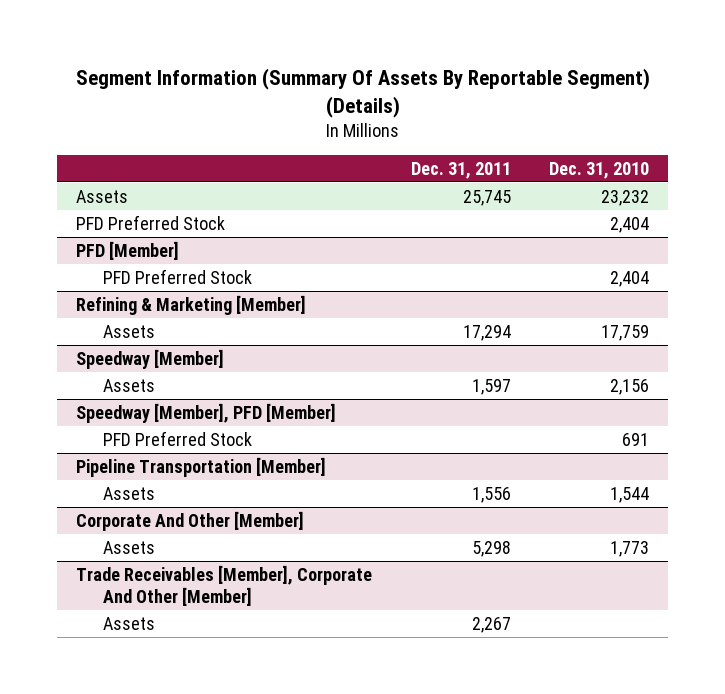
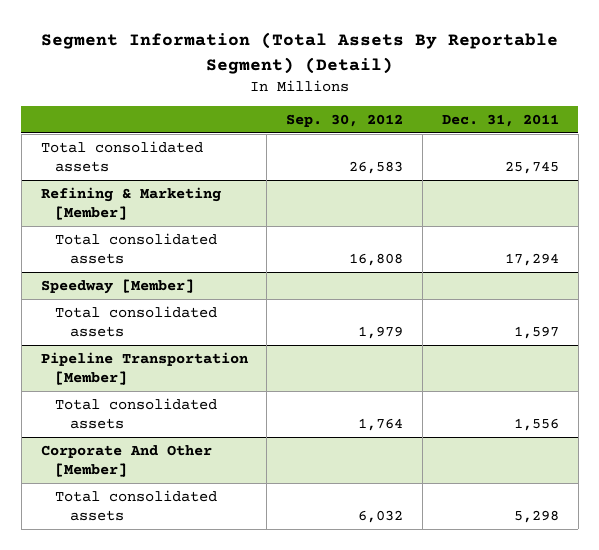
[75,67,650,118] Segment Information (Summary Of Assets By Reportable Segment) (Details) -> [40,32,558,74] Segment Information (Total Assets By Reportable Segment) (Detail)
[549,161,650,179] Dec. 31, 2010 -> none
none -> [286,113,404,127] Sep. 30, 2012
[75,214,225,230] PFD Preferred Stock -> none
[75,240,179,260] PFD [Member] -> none
[102,268,252,284] PFD Preferred Stock -> none
[75,189,128,203] Assets -> [40,140,203,173] Total consolidated assets
[102,324,155,338] Assets -> [55,232,218,265] Total consolidated assets
[75,402,336,423] Speedway [Member], PFD [Member] -> none
[102,430,252,446] PFD Preferred Stock -> none
[102,378,155,392] Assets -> [55,305,218,338] Total consolidated assets
[102,486,155,500] Assets -> [55,397,218,430] Total consolidated assets
[75,564,372,607] Trade Receivables [Member], Corporate And Other [Member] -> none
[102,616,155,630] Assets -> none
[102,540,155,554] Assets -> [55,489,218,522] Total consolidated assets

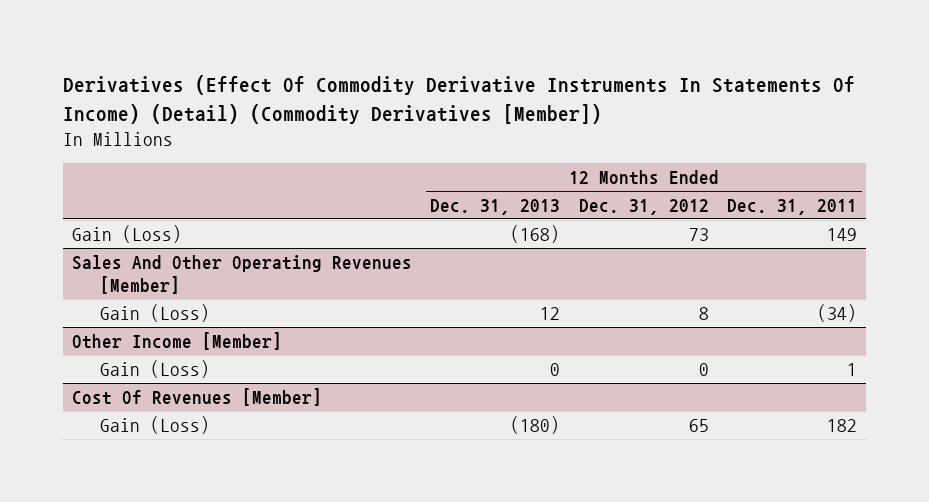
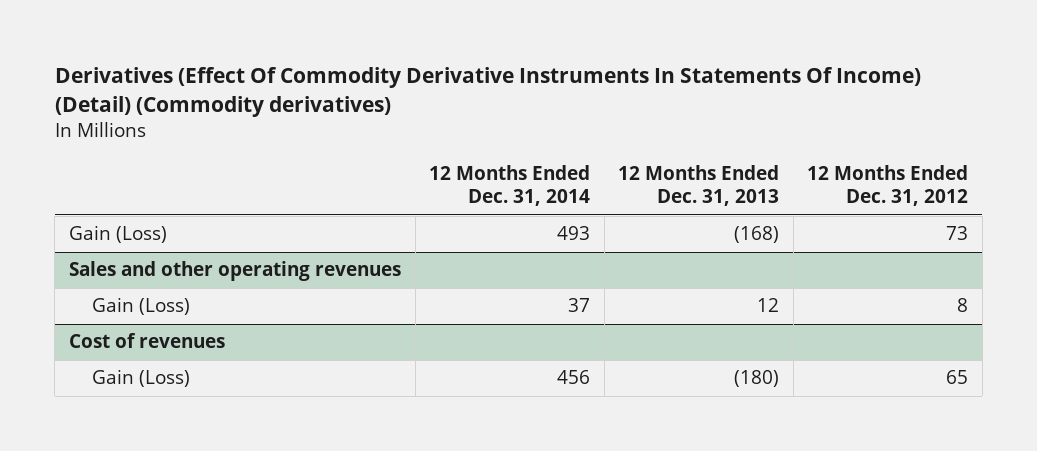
[62,75,855,124] Derivatives (Effect Of Commodity Derivative Instruments In Statements Of Income) (Detail) (Commodity Derivatives [Member]) -> [54,67,921,118] Derivatives (Effect Of Commodity Derivative Instruments In Statements Of Income) (Detail) (Commodity derivatives)
[727,198,858,215] Dec. 31, 2011 -> none
none -> [429,164,591,207] 12 Months Ended Dec. 31, 2014
[71,254,412,294] Sales And Other Operating Revenues [Member] -> [69,261,402,282] Sales and other operating revenues
[71,331,282,350] Other Income [Member] -> none
[100,359,211,378] Gain (Loss) -> none
[71,387,322,406] Cost Of Revenues [Member] -> [69,333,226,349] Cost of revenues

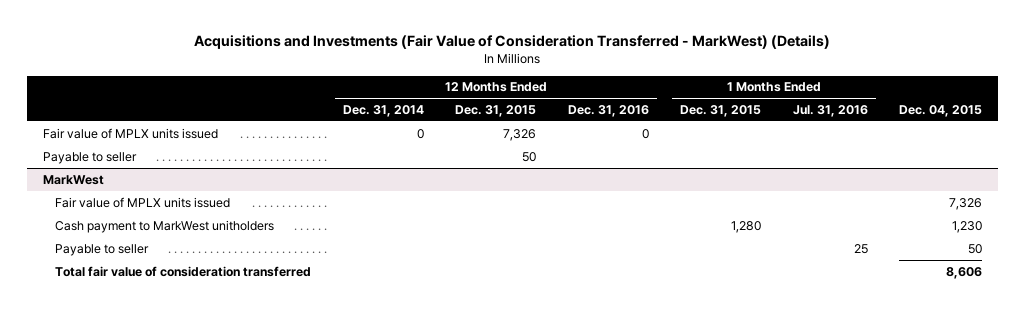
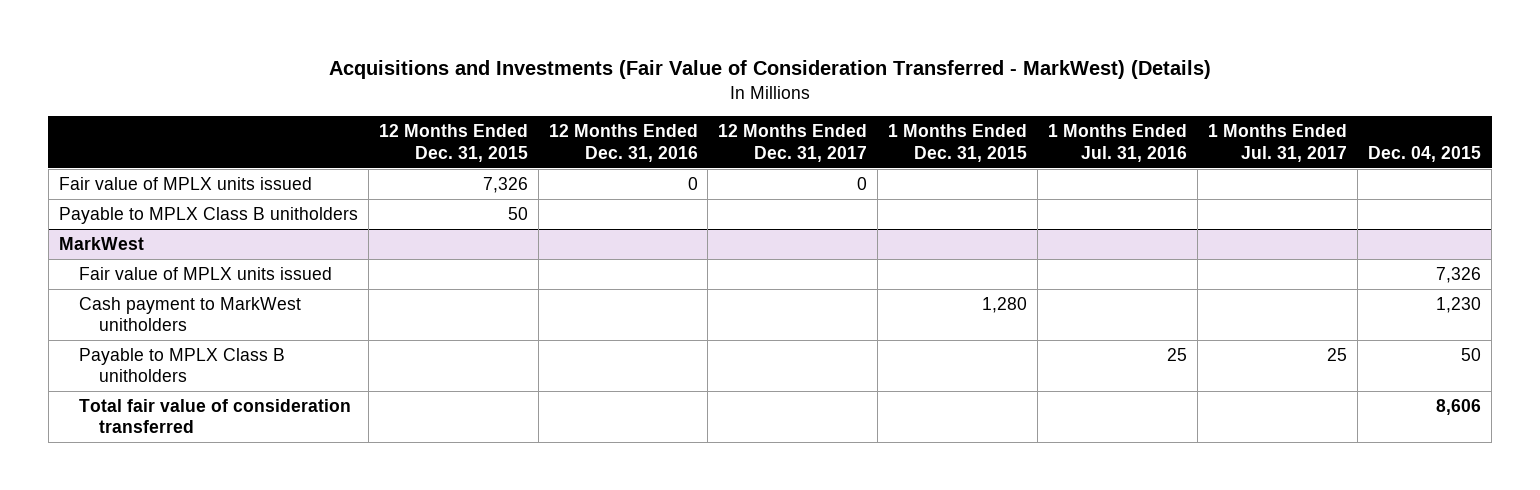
[342,105,424,118] Dec. 31, 2014 -> none
none -> [718,124,868,162] 12 Months Ended Dec. 31, 2017
none -> [1208,124,1348,162] 1 Months Ended Jul. 31, 2017
[42,151,137,164] Payable to seller -> [58,207,358,225] Payable to MPLX Class B unitholders
[55,243,150,256] Payable to seller -> [79,348,286,383] Payable to MPLX Class B unitholders

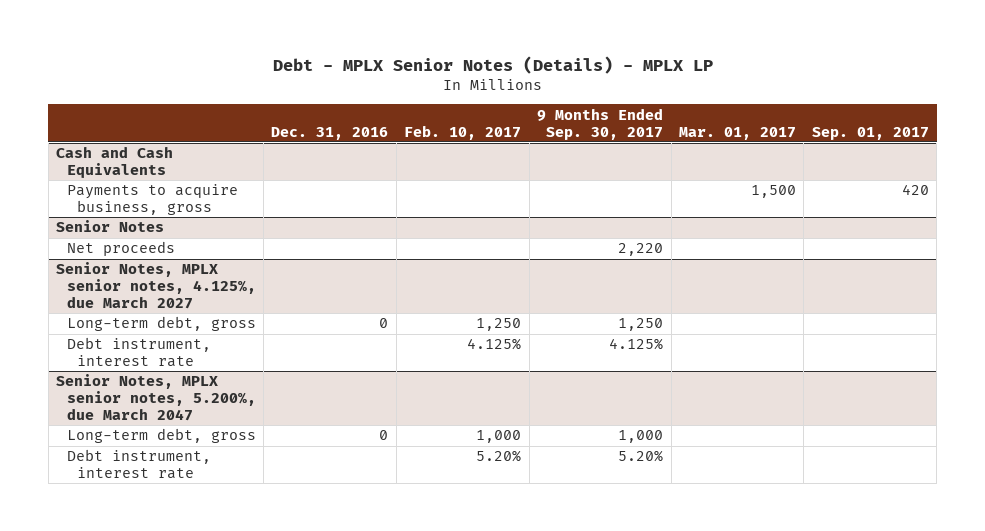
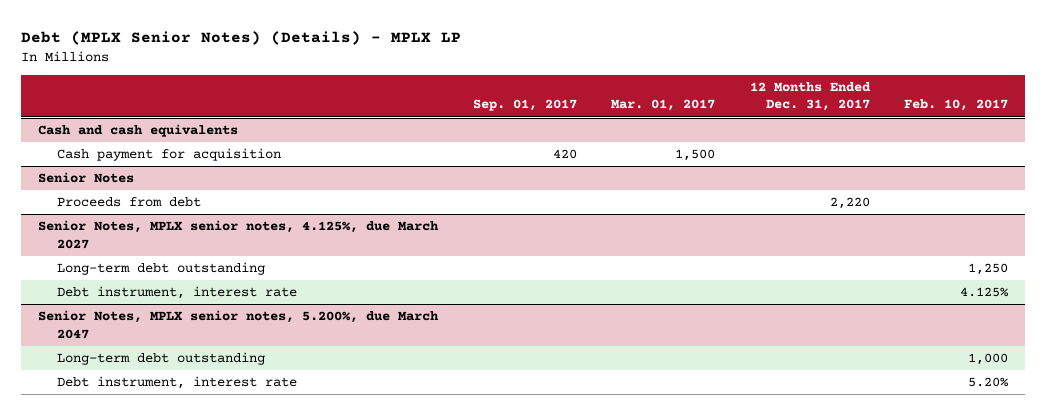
[272,55,713,74] Debt - MPLX Senior Notes (Details) - MPLX LP -> [20,31,461,46] Debt (MPLX Senior Notes) (Details) - MPLX LP
[271,126,389,140] Dec. 31, 2016 -> none
[537,107,664,140] 9 Months Ended Sep. 30, 2017 -> none
none -> [749,81,871,112] 12 Months Ended Dec. 31, 2017
[56,146,174,179] Cash and Cash Equivalents -> [38,124,239,138] Cash and cash equivalents
[66,184,238,216] Payments to acquire business, gross -> [56,148,281,162] Cash payment for acquisition
[66,241,175,257] Net proceeds -> [56,197,201,208] Proceeds from debt
[66,316,256,332] Long-term debt, gross -> [56,262,265,276] Long-term debt outstanding
[66,428,256,444] Long-term debt, gross -> [56,352,265,366] Long-term debt outstanding

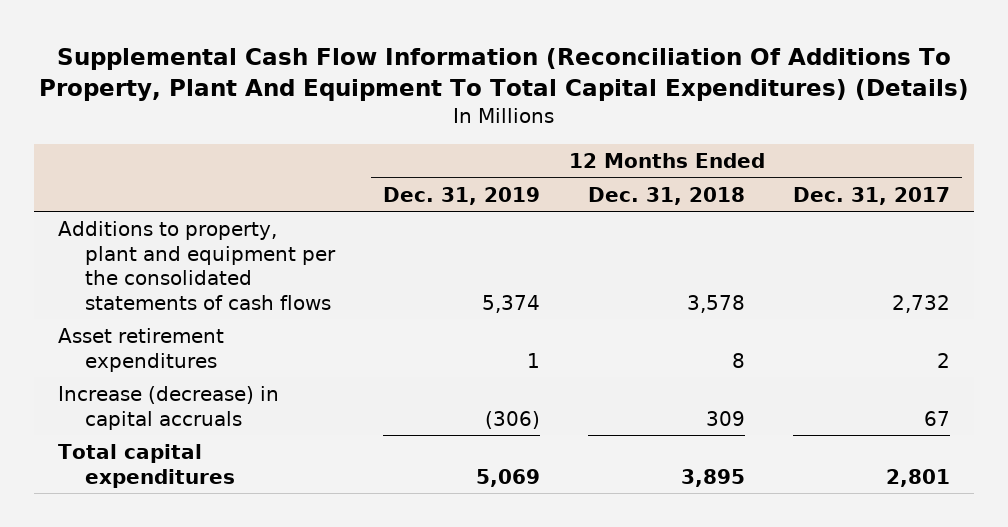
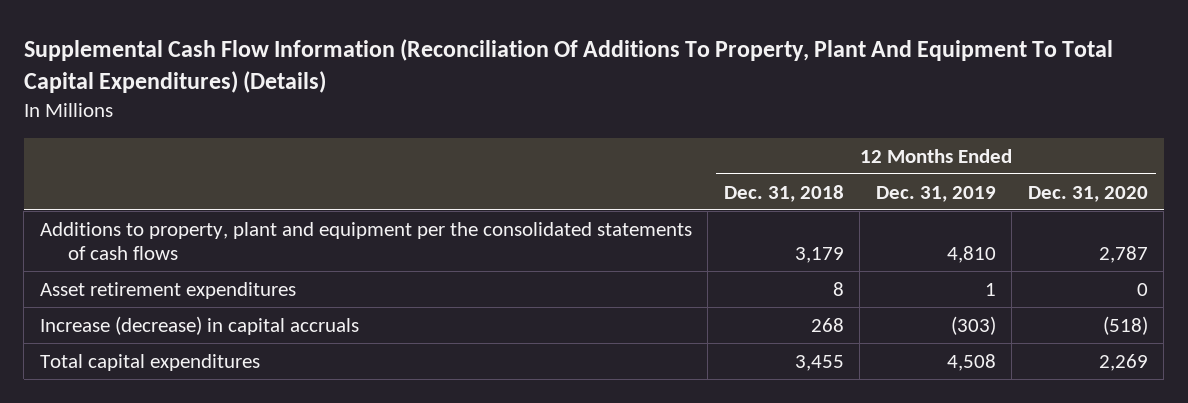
[793,186,951,205] Dec. 31, 2017 -> none
none -> [1027,185,1148,202] Dec. 31, 2020
[482,294,541,313] 5,374 -> [946,246,996,264] 4,810
[687,294,746,313] 3,578 -> [794,247,844,264] 3,179
[485,410,541,429] (306) -> [950,315,996,335] (303)
[706,410,746,426] 309 -> [810,317,844,332] 268
[476,468,541,487] 5,069 -> [946,353,996,371] 4,508
[681,468,746,487] 3,895 -> [794,354,844,371] 3,455

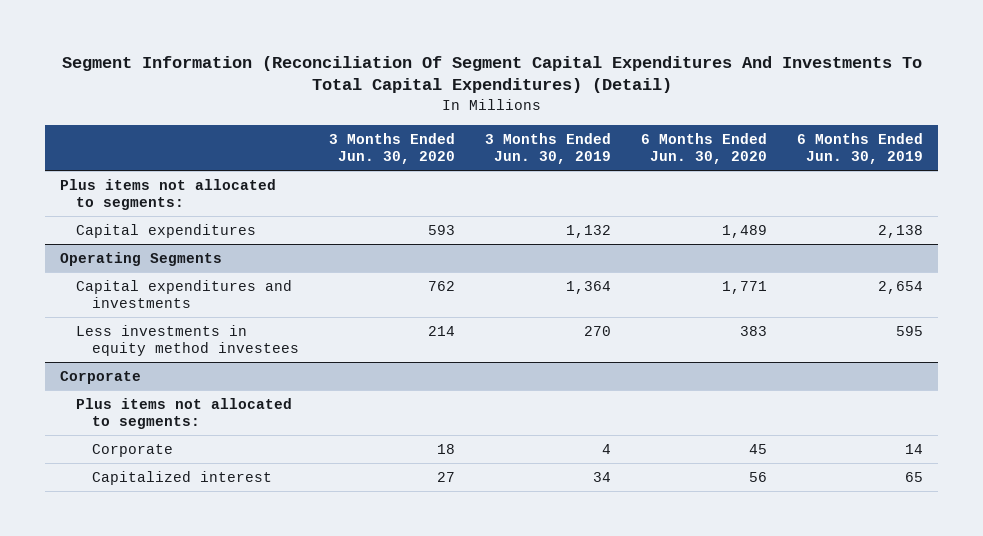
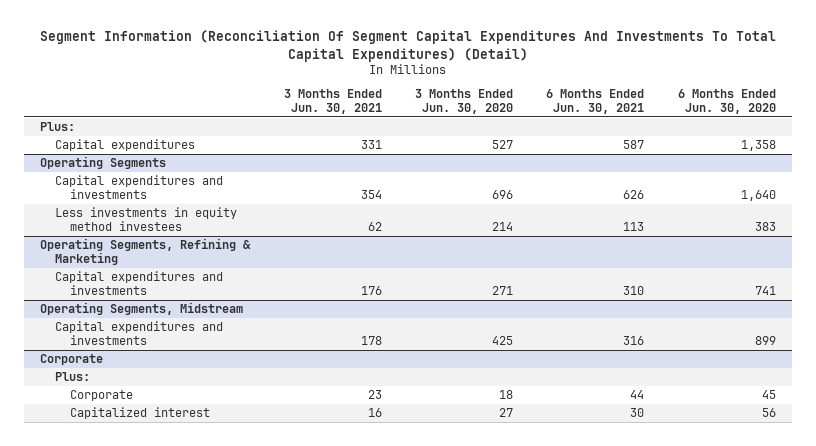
[484,132,611,164] 3 Months Ended Jun. 30, 2019 -> none
[797,132,924,164] 6 Months Ended Jun. 30, 2019 -> none
none -> [283,89,382,115] 3 Months Ended Jun. 30, 2021
none -> [546,89,645,115] 6 Months Ended Jun. 30, 2021
[60,178,277,210] Plus items not allocated to segments: -> [40,122,76,132] Plus:
[427,224,455,235] 593 -> [492,140,514,150] 527
[721,224,767,238] 1,489 -> [740,140,776,152] 1,358
[427,280,455,291] 762 -> [492,190,514,200] 696
[721,280,767,294] 1,771 -> [740,190,776,202] 1,640
none -> [40,238,252,266] Operating Segments, Refining & Marketing
none -> [55,271,224,296] Capital expenditures and investments
none -> [40,302,244,316] Operating Segments, Midstream
none -> [55,321,224,346] Capital expenditures and investments
[75,397,292,429] Plus items not allocated to segments: -> [55,372,91,382] Plus:

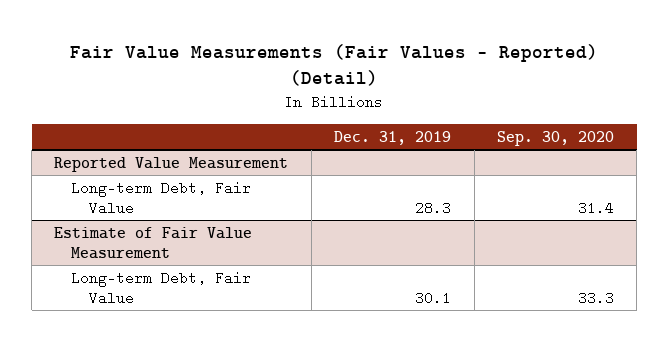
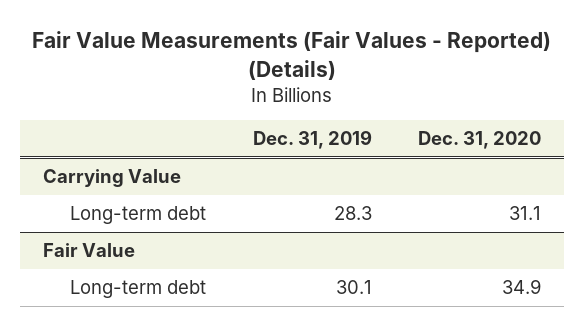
[70,43,599,87] Fair Value Measurements (Fair Values - Reported) (Detail) -> [31,31,551,80] Fair Value Measurements (Fair Values - Reported) (Details)
[497,130,615,146] Sep. 30, 2020 -> none
none -> [417,131,541,150] Dec. 31, 2020
[54,156,289,172] Reported Value Measurement -> [43,169,182,188] Carrying Value
[71,180,252,215] Long-term Debt, Fair Value -> [70,206,207,225] Long-term debt
[54,226,253,259] Estimate of Fair Value Measurement -> [43,243,136,258] Fair Value
[71,270,252,305] Long-term Debt, Fair Value -> [70,280,207,299] Long-term debt

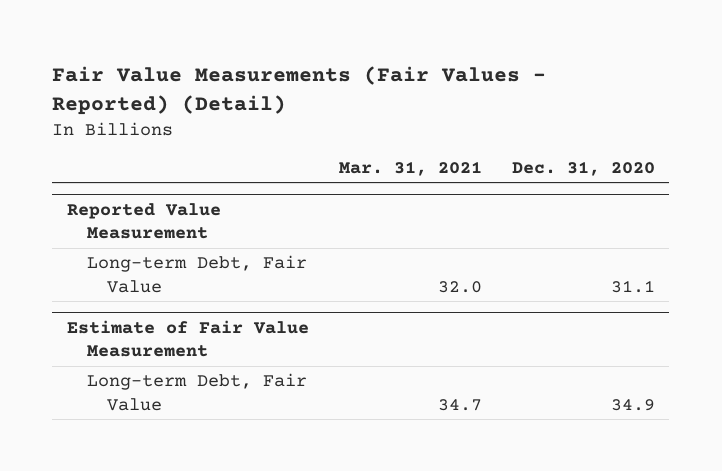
[31,31,551,80] Fair Value Measurements (Fair Values - Reported) (Details) -> [52,65,547,115] Fair Value Measurements (Fair Values - Reported) (Detail)
[252,130,372,150] Dec. 31, 2019 -> none
none -> [338,160,482,176] Mar. 31, 2021
[43,169,182,188] Carrying Value -> [67,202,222,240] Reported Value Measurement
[70,206,207,225] Long-term debt -> [86,254,307,293] Long-term Debt, Fair Value
[43,243,136,258] Fair Value -> [67,319,310,358] Estimate of Fair Value Measurement
[70,280,207,299] Long-term debt -> [86,372,307,411] Long-term Debt, Fair Value

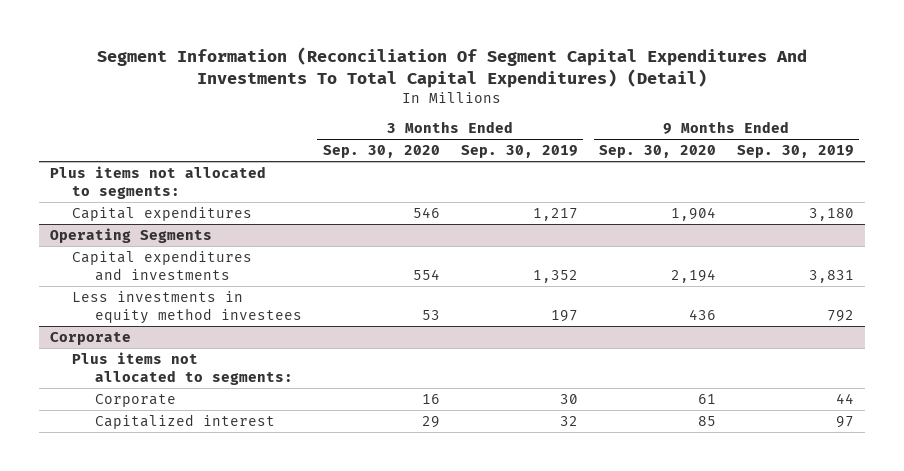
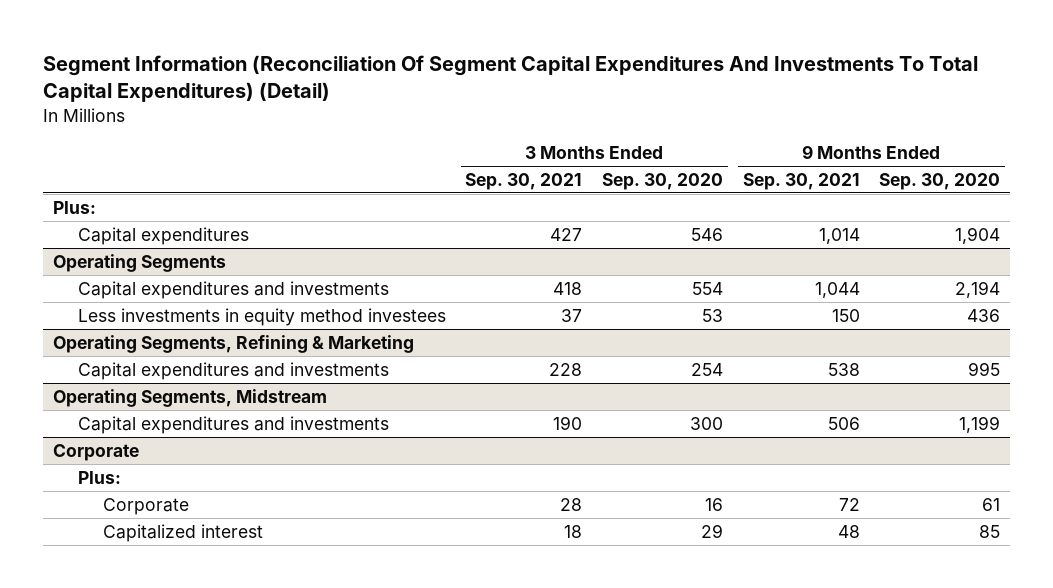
[460,145,578,159] Sep. 30, 2019 -> none
[736,145,854,159] Sep. 30, 2019 -> none
none -> [465,172,583,190] Sep. 30, 2021
none -> [742,172,860,190] Sep. 30, 2021
[50,166,267,200] Plus items not allocated to segments: -> [53,200,97,214] Plus:
none -> [53,334,415,353] Operating Segments, Refining & Marketing
none -> [77,361,389,380] Capital expenditures and investments
none -> [53,388,328,407] Operating Segments, Midstream
none -> [77,415,389,434] Capital expenditures and investments
[72,352,293,386] Plus items not allocated to segments: -> [77,470,121,484] Plus:

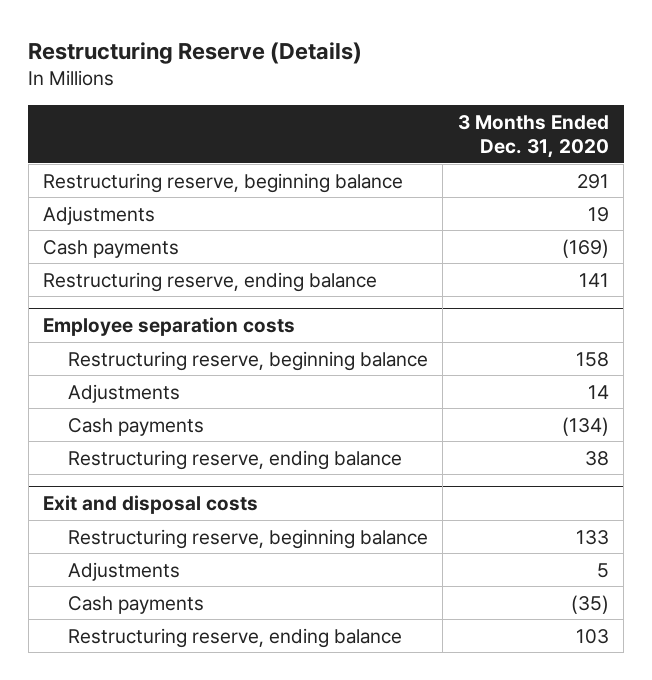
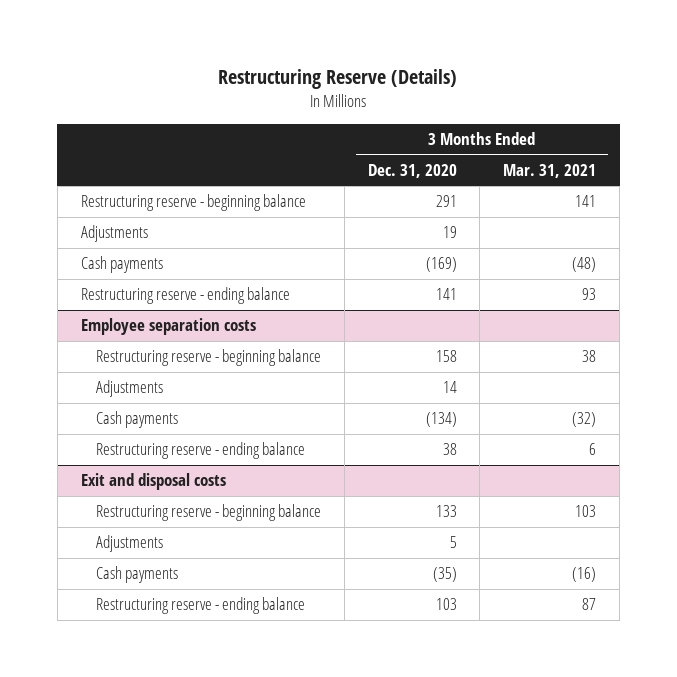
none -> [503,163,597,178] Mar. 31, 2021
[43,172,404,193] Restructuring reserve, beginning balance -> [80,194,306,212] Restructuring reserve - beginning balance
[43,271,378,292] Restructuring reserve, ending balance -> [80,287,290,305] Restructuring reserve - ending balance
[67,350,428,371] Restructuring reserve, beginning balance -> [96,349,322,367] Restructuring reserve - beginning balance
[67,449,402,470] Restructuring reserve, ending balance -> [96,442,306,460] Restructuring reserve - ending balance
[67,528,428,549] Restructuring reserve, beginning balance -> [96,504,322,522] Restructuring reserve - beginning balance
[67,627,402,648] Restructuring reserve, ending balance -> [96,597,306,615] Restructuring reserve - ending balance

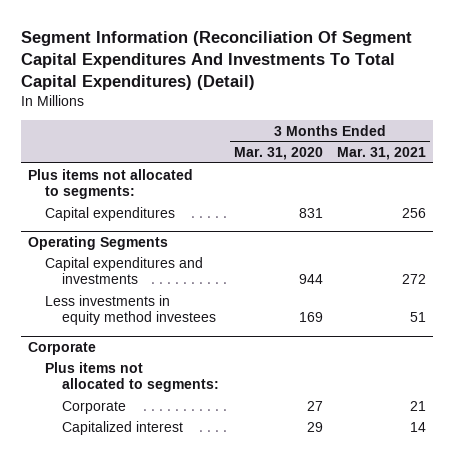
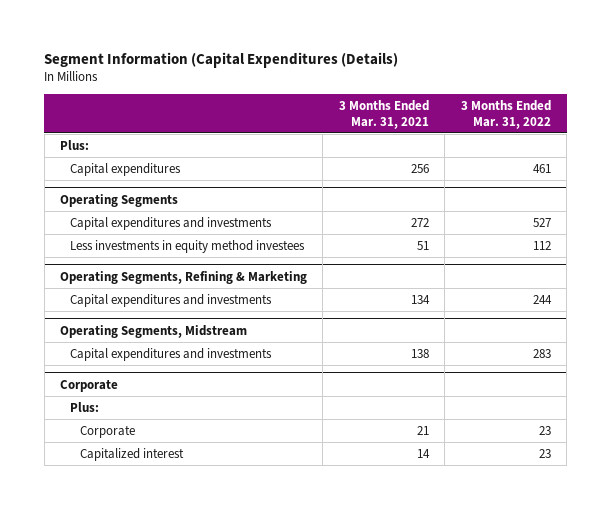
[21,31,413,91] Segment Information (Reconciliation Of Segment Capital Expenditures And Investments To Total Capital Expenditures) (Detail) -> [44,51,399,68] Segment Information (Capital Expenditures (Details)
[233,147,323,161] Mar. 31, 2020 -> none
none -> [460,99,551,129] 3 Months Ended Mar. 31, 2022
[28,168,194,199] Plus items not allocated to segments: -> [59,139,89,150] Plus:
none -> [59,270,307,284] Operating Segments, Refining & Marketing
none -> [70,293,273,307] Capital expenditures and investments
none -> [59,324,247,338] Operating Segments, Midstream
none -> [70,347,273,361] Capital expenditures and investments
[45,361,220,392] Plus items not allocated to segments: -> [70,401,100,412] Plus:

